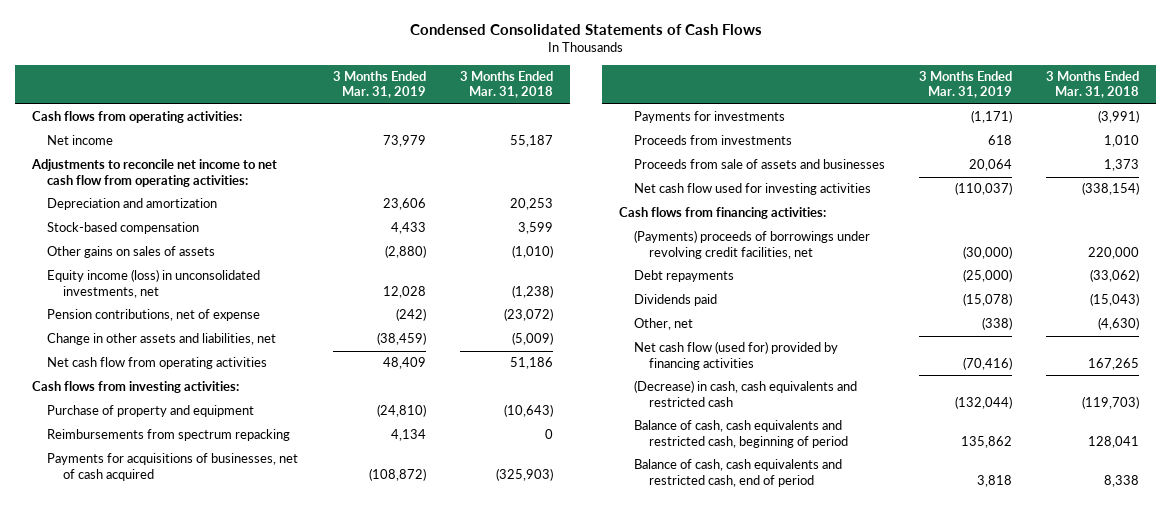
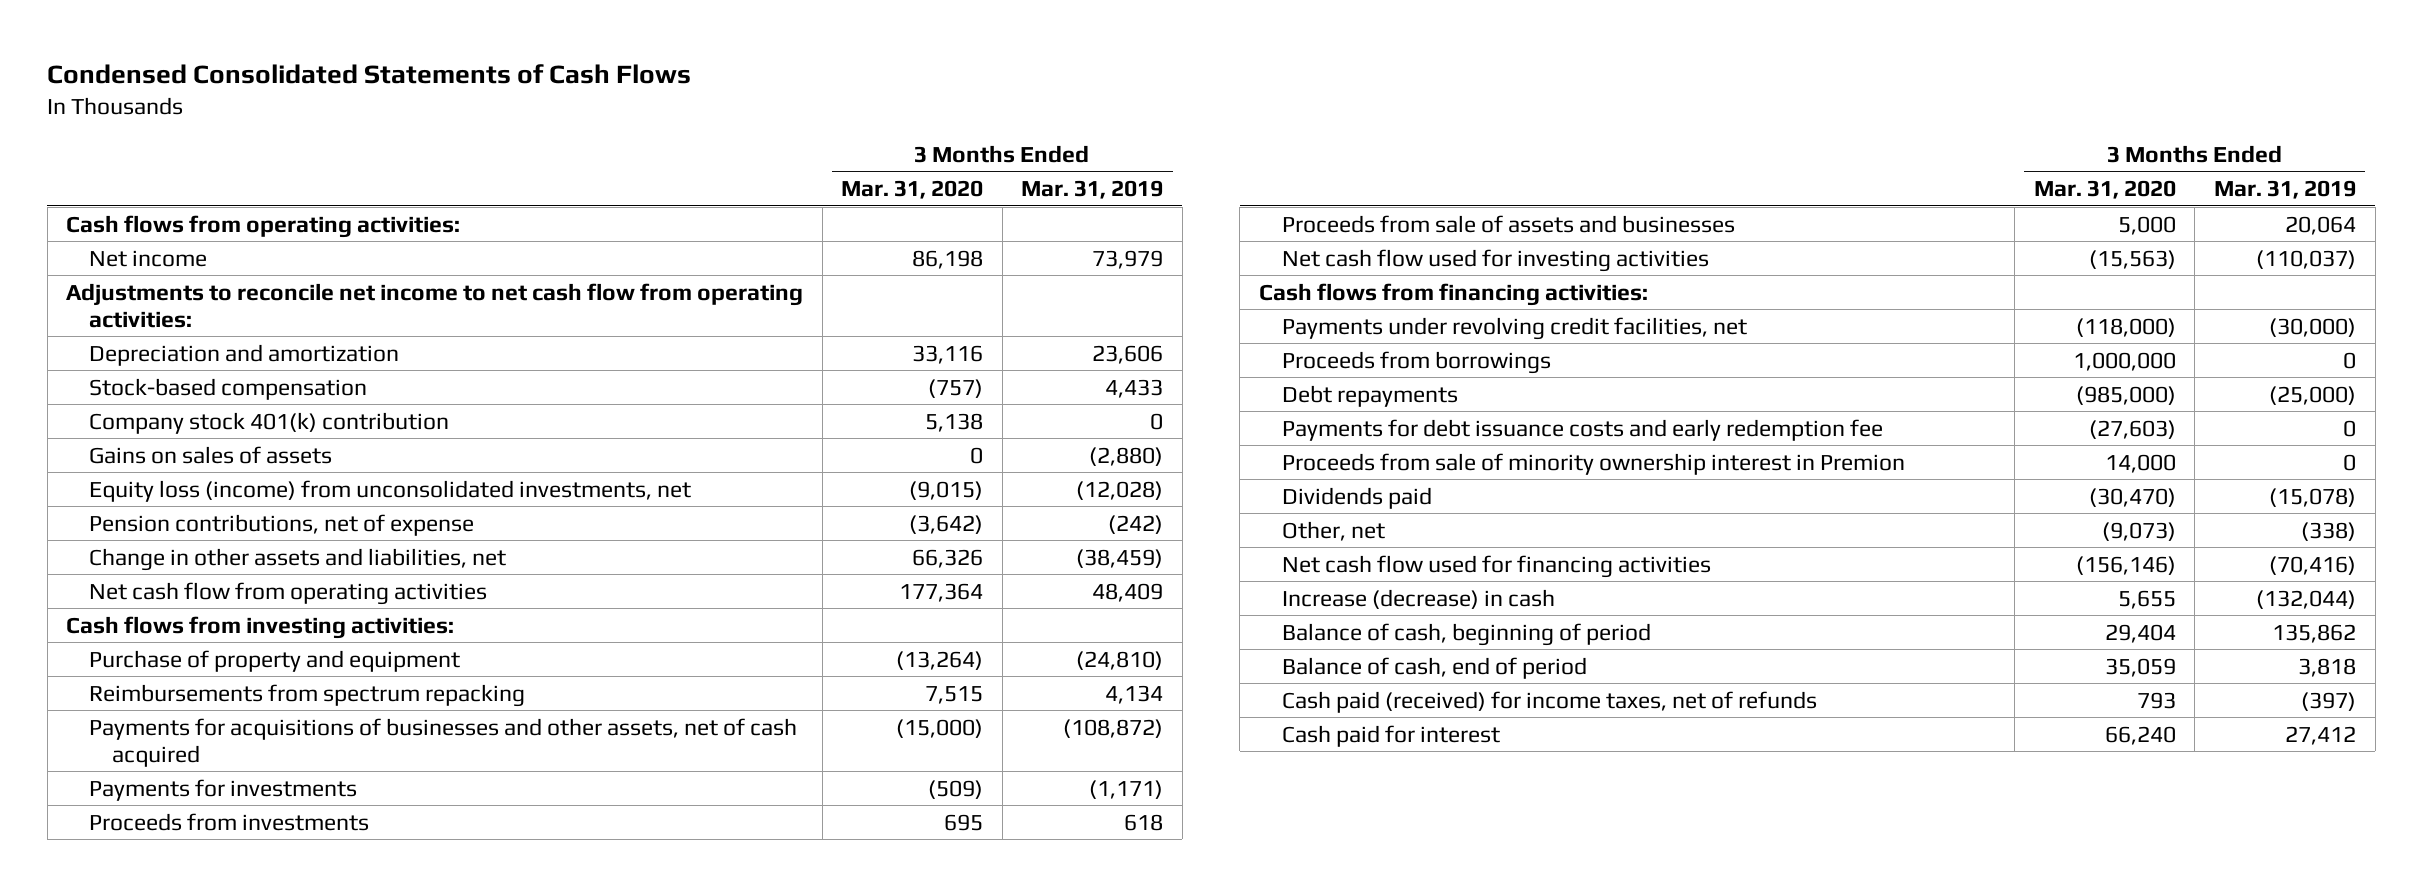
[459,71,553,99] 3 Months Ended Mar. 31, 2018 -> none
none -> [841,179,984,199] Mar. 31, 2020
none -> [89,411,450,434] Company stock 401(k) contribution
[47,246,216,259] Other gains on sales of assets -> [89,445,333,464] Gains on sales of assets
[47,269,261,298] Equity income (loss) in unconsolidated investments, net -> [89,479,692,502] Equity loss (income) from unconsolidated investments, net
[382,285,426,298] 12,028 -> [1076,480,1164,500] (12,028)
[47,453,299,481] Payments for acquisitions of businesses, net of cash acquired -> [89,717,798,767] Payments for acquisitions of businesses and other assets, net of cash acquired
[634,230,871,259] (Payments) proceeds of borrowings under revolving credit facilities, net -> [1281,316,1747,340] Payments under revolving credit facilities, net
none -> [1281,350,1551,374] Proceeds from borrowings
none -> [1281,418,1883,441] Payments for debt issuance costs and early redemption fee
none -> [1281,452,1905,475] Proceeds from sale of minority ownership interest in Premion
[634,341,839,370] Net cash flow (used for) provided by financing activities -> [1281,554,1711,578] Net cash flow used for financing activities
[634,380,858,407] (Decrease) in cash, cash equivalents and restricted cash -> [1281,588,1555,609] Increase (decrease) in cash
[634,420,849,448] Balance of cash, cash equivalents and restricted cash, beginning of period -> [1281,622,1651,646] Balance of cash, beginning of period
[634,459,843,487] Balance of cash, cash equivalents and restricted cash, end of period -> [1281,656,1587,679] Balance of cash, end of period
none -> [1281,690,1817,713] Cash paid (received) for income taxes, net of refunds
none -> [1281,724,1500,747] Cash paid for interest

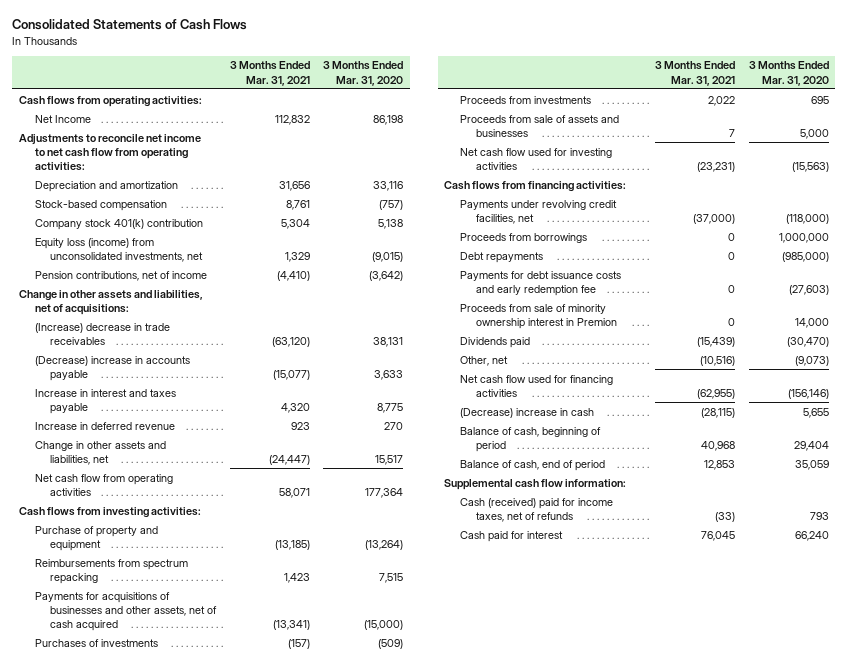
[47,63,692,84] Condensed Consolidated Statements of Cash Flows -> [12,19,248,31] Consolidated Statements of Cash Flows
[1021,179,1164,199] Mar. 31, 2019 -> none
none -> [229,61,310,86] 3 Months Ended Mar. 31, 2021
[89,249,208,267] Net income -> [34,114,91,123] Net Income
[89,445,333,464] Gains on sales of assets -> none
[89,513,475,536] Pension contributions, net of expense -> [34,270,207,281] Pension contributions, net of income
none -> [18,289,203,315] Change in other assets and liabilities, net of acquisitions:
none -> [34,322,170,345] (Increase) decrease in trade receivables
none -> [34,355,190,381] (Decrease) increase in accounts payable
none -> [34,388,176,414] Increase in interest and taxes payable
none -> [34,421,175,430] Increase in deferred revenue
[912,548,984,568] 66,326 -> [375,454,404,465] 15,517
[89,778,358,801] Payments for investments -> [34,638,158,647] Purchases of investments
[1281,588,1555,609] Increase (decrease) in cash -> [460,407,595,418] (Decrease) increase in cash
none -> [444,478,627,490] Supplemental cash flow information:
[1281,690,1817,713] Cash paid (received) for income taxes, net of refunds -> [460,497,614,522] Cash (received) paid for income taxes, net of refunds

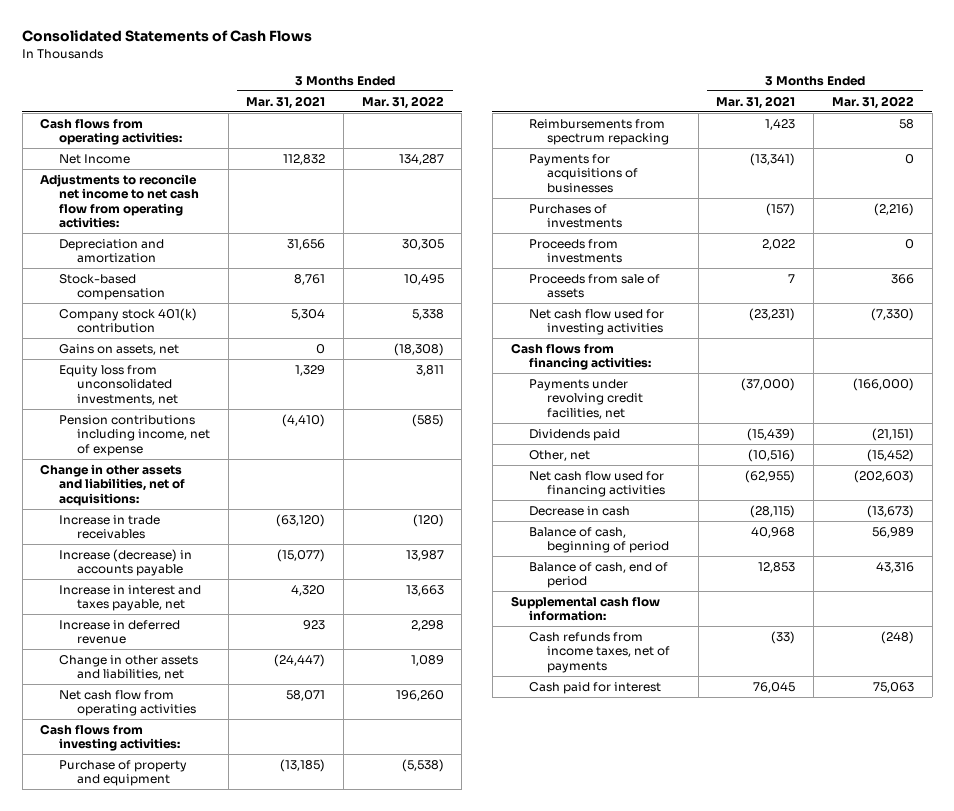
[323,61,404,86] 3 Months Ended Mar. 31, 2020 -> none
none -> [361,95,444,109] Mar. 31, 2022
none -> [58,343,179,355] Gains on assets, net
[34,237,204,262] Equity loss (income) from unconsolidated investments, net -> [58,364,178,405] Equity loss from unconsolidated investments, net
[34,270,207,281] Pension contributions, net of income -> [58,414,210,456] Pension contributions including income, net of expense
[34,322,170,345] (Increase) decrease in trade receivables -> [58,514,160,540] Increase in trade receivables
[34,355,190,381] (Decrease) increase in accounts payable -> [58,548,192,577] Increase (decrease) in accounts payable
[34,388,176,414] Increase in interest and taxes payable -> [58,584,201,612] Increase in interest and taxes payable, net
[34,591,218,632] Payments for acquisitions of businesses and other assets, net of cash acquired -> [528,153,638,193] Payments for acquisitions of businesses
[460,114,620,137] Proceeds from sale of assets and businesses -> [528,273,660,299] Proceeds from sale of assets
[460,232,588,243] Proceeds from borrowings -> none
[460,251,544,263] Debt repayments -> none
[460,270,622,296] Payments for debt issuance costs and early redemption fee -> none
[460,303,618,329] Proceeds from sale of minority ownership interest in Premion -> none
[460,407,595,418] (Decrease) increase in cash -> [528,505,630,516] Decrease in cash
[460,497,614,522] Cash (received) paid for income taxes, net of refunds -> [528,631,670,673] Cash refunds from income taxes, net of payments

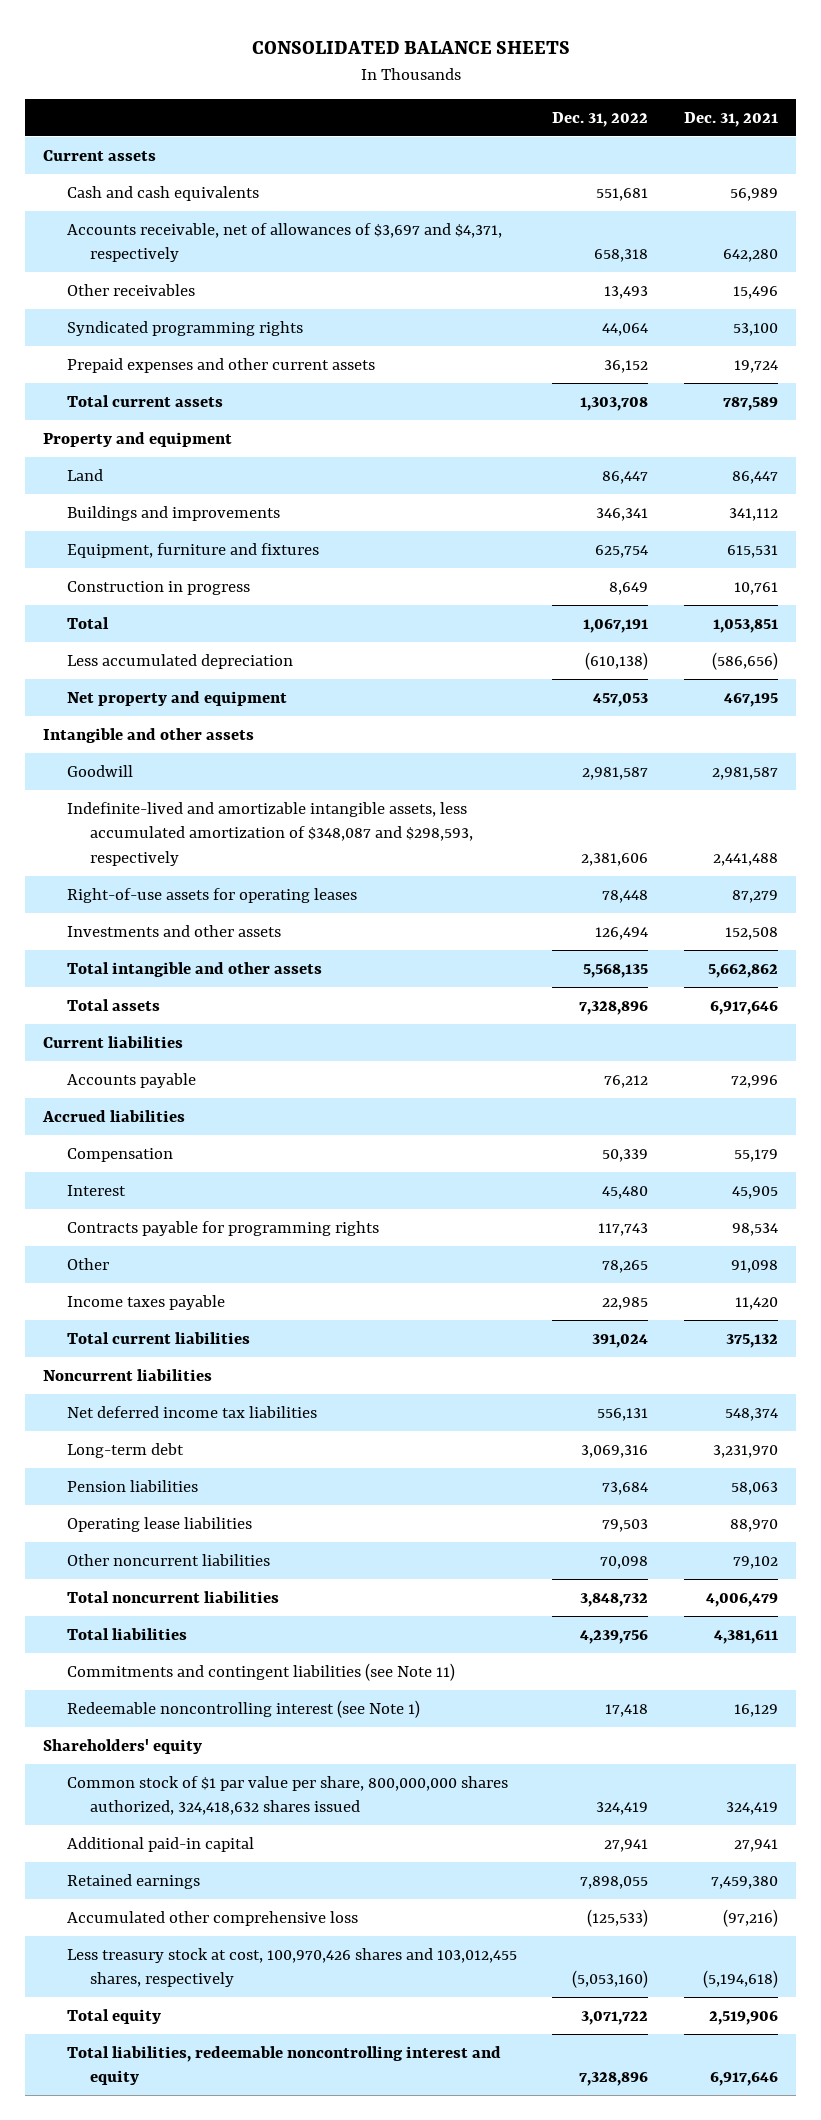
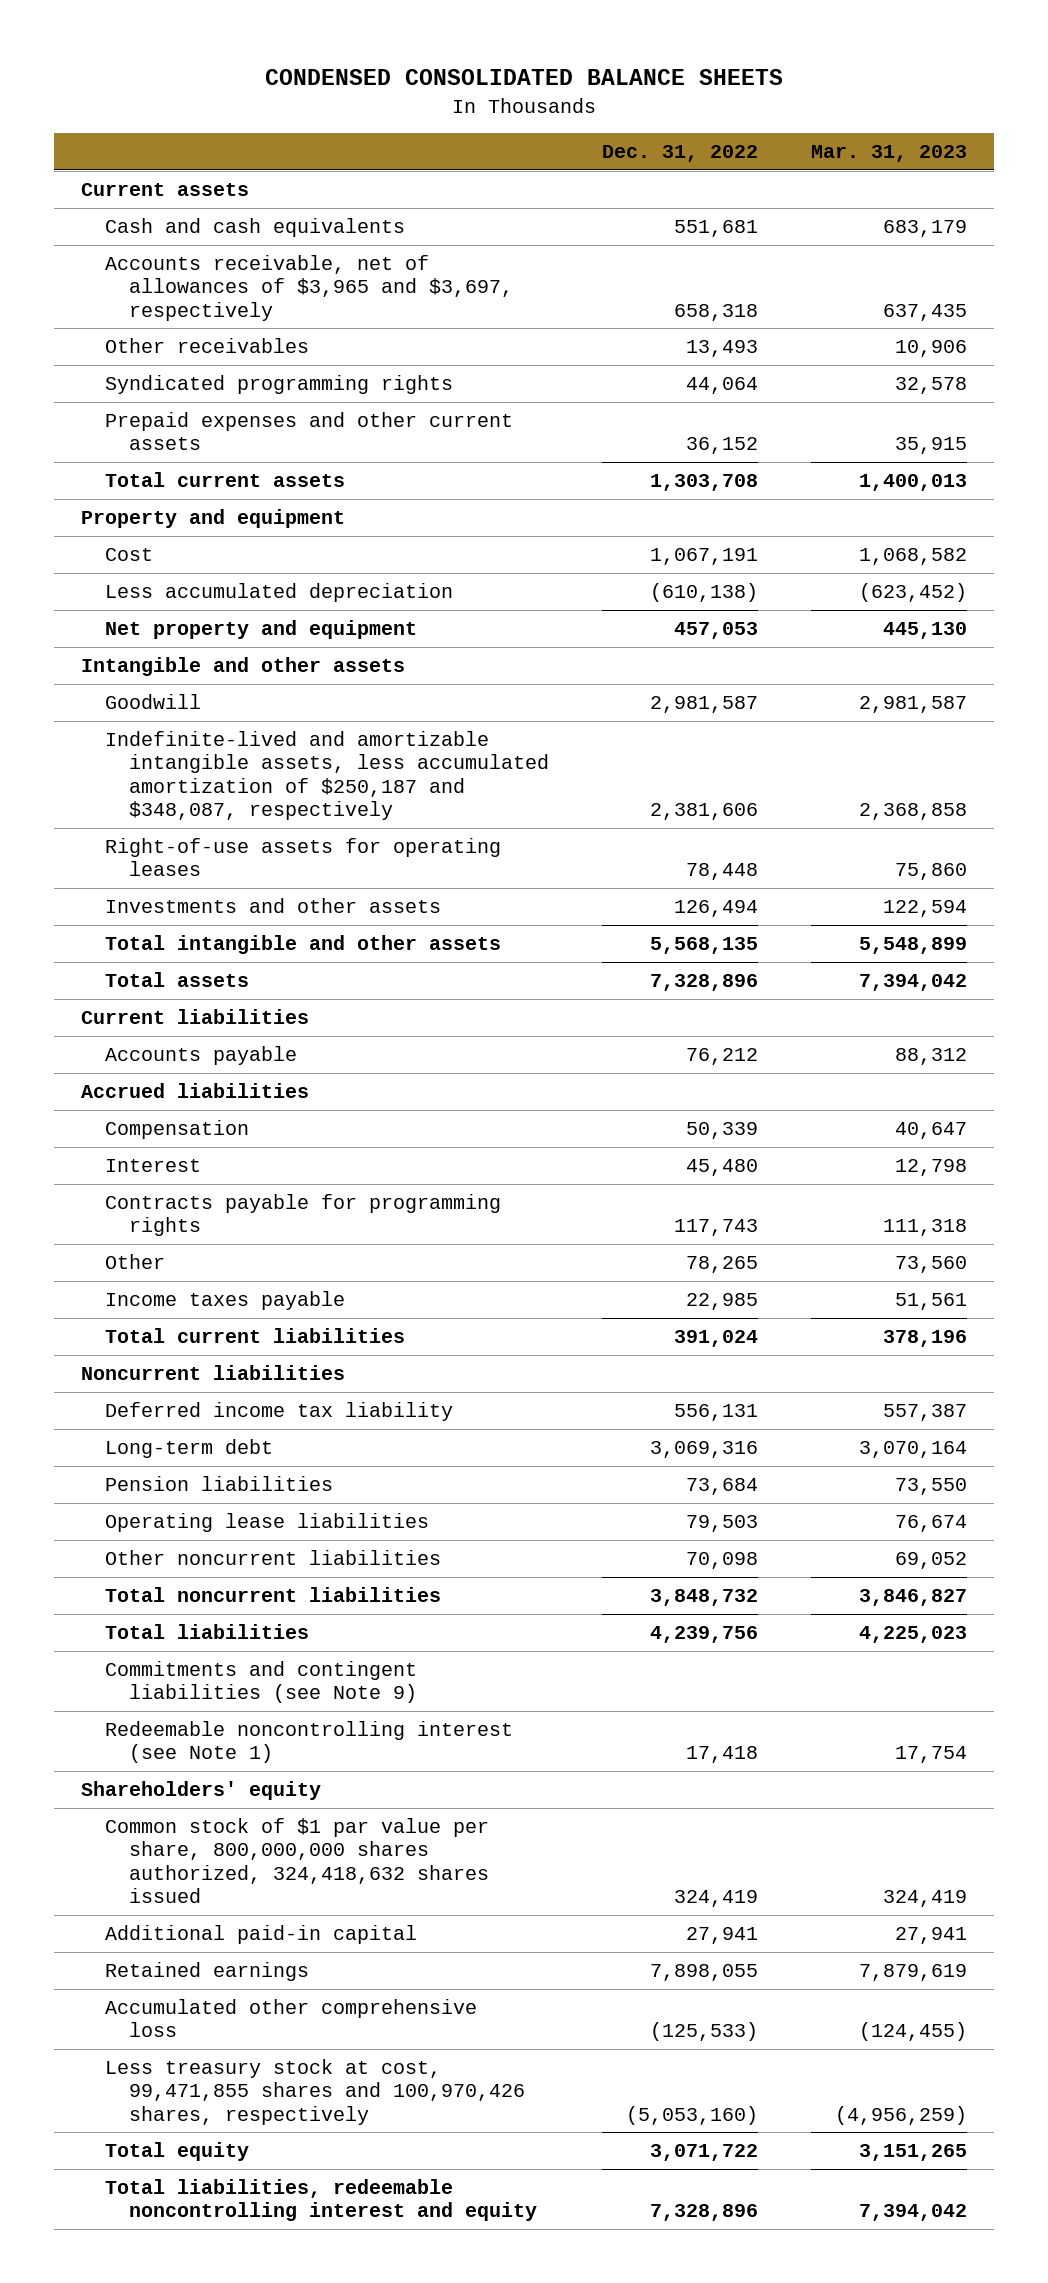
[251,41,570,55] CONSOLIDATED BALANCE SHEETS -> [265,69,784,86] CONDENSED CONSOLIDATED BALANCE SHEETS
[684,111,779,127] Dec. 31, 2021 -> none
none -> [811,144,968,162] Mar. 31, 2023
[66,222,502,263] Accounts receivable, net of allowances of $3,697 and $4,371, respectively -> [104,255,513,321] Accounts receivable, net of allowances of $3,965 and $3,697, respectively
[66,468,103,481] Land -> none
[66,505,280,521] Buildings and improvements -> none
[66,542,319,558] Equipment, furniture and fixtures -> none
[66,580,250,595] Construction in progress -> none
[66,616,109,629] Total -> [104,548,153,562] Cost
[66,801,474,866] Indefinite-lived and amortizable intangible assets, less accumulated amortization of $348,087 and $298,593, respectively -> [104,731,549,820] Indefinite-lived and amortizable intangible assets, less accumulated amortization of $250,187 and $348,087, respectively
[66,1405,317,1418] Net deferred income tax liabilities -> [104,1402,453,1422] Deferred income tax liability
[66,1662,455,1681] Commitments and contingent liabilities (see Note 11) -> [104,1661,417,1704] Commitments and contingent liabilities (see Note 9)
[66,1947,517,1988] Less treasury stock at cost, 100,970,426 shares and 103,012,455 shares, respectively -> [104,2059,525,2125] Less treasury stock at cost, 99,471,855 shares and 100,970,426 shares, respectively

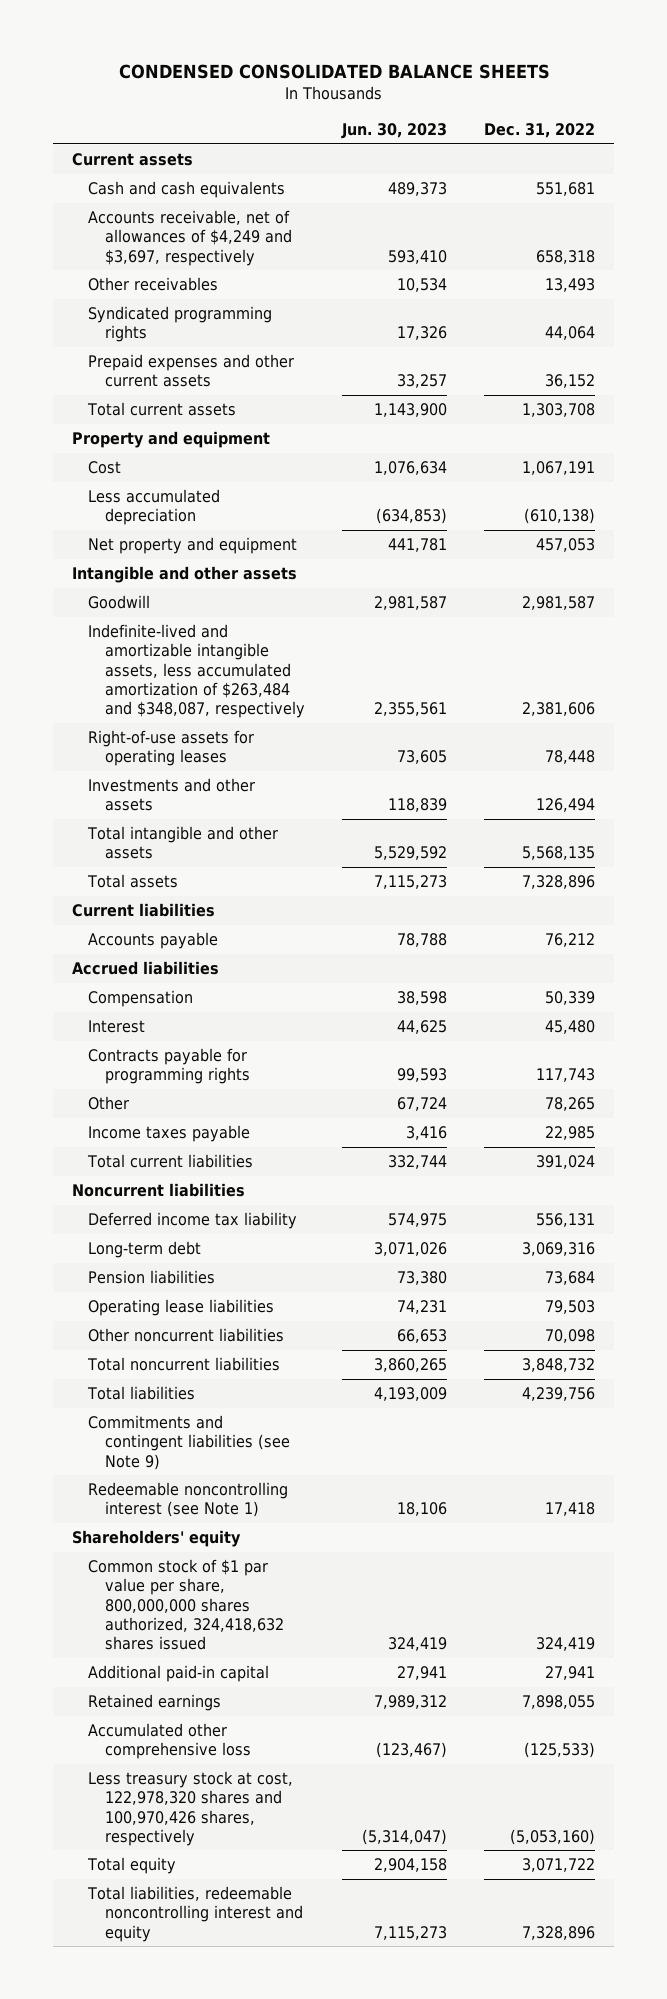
[811,144,968,162] Mar. 31, 2023 -> none
none -> [341,122,448,139] Jun. 30, 2023
[104,255,513,321] Accounts receivable, net of allowances of $3,965 and $3,697, respectively -> [88,210,292,266] Accounts receivable, net of allowances of $4,249 and $3,697, respectively
[104,731,549,820] Indefinite-lived and amortizable intangible assets, less accumulated amortization of $250,187 and $348,087, respectively -> [88,624,305,718] Indefinite-lived and amortizable intangible assets, less accumulated amortization of $263,484 and $348,087, respectively
[104,2059,525,2125] Less treasury stock at cost, 99,471,855 shares and 100,970,426 shares, respectively -> [88,1771,294,1846] Less treasury stock at cost, 122,978,320 shares and 100,970,426 shares, respectively

